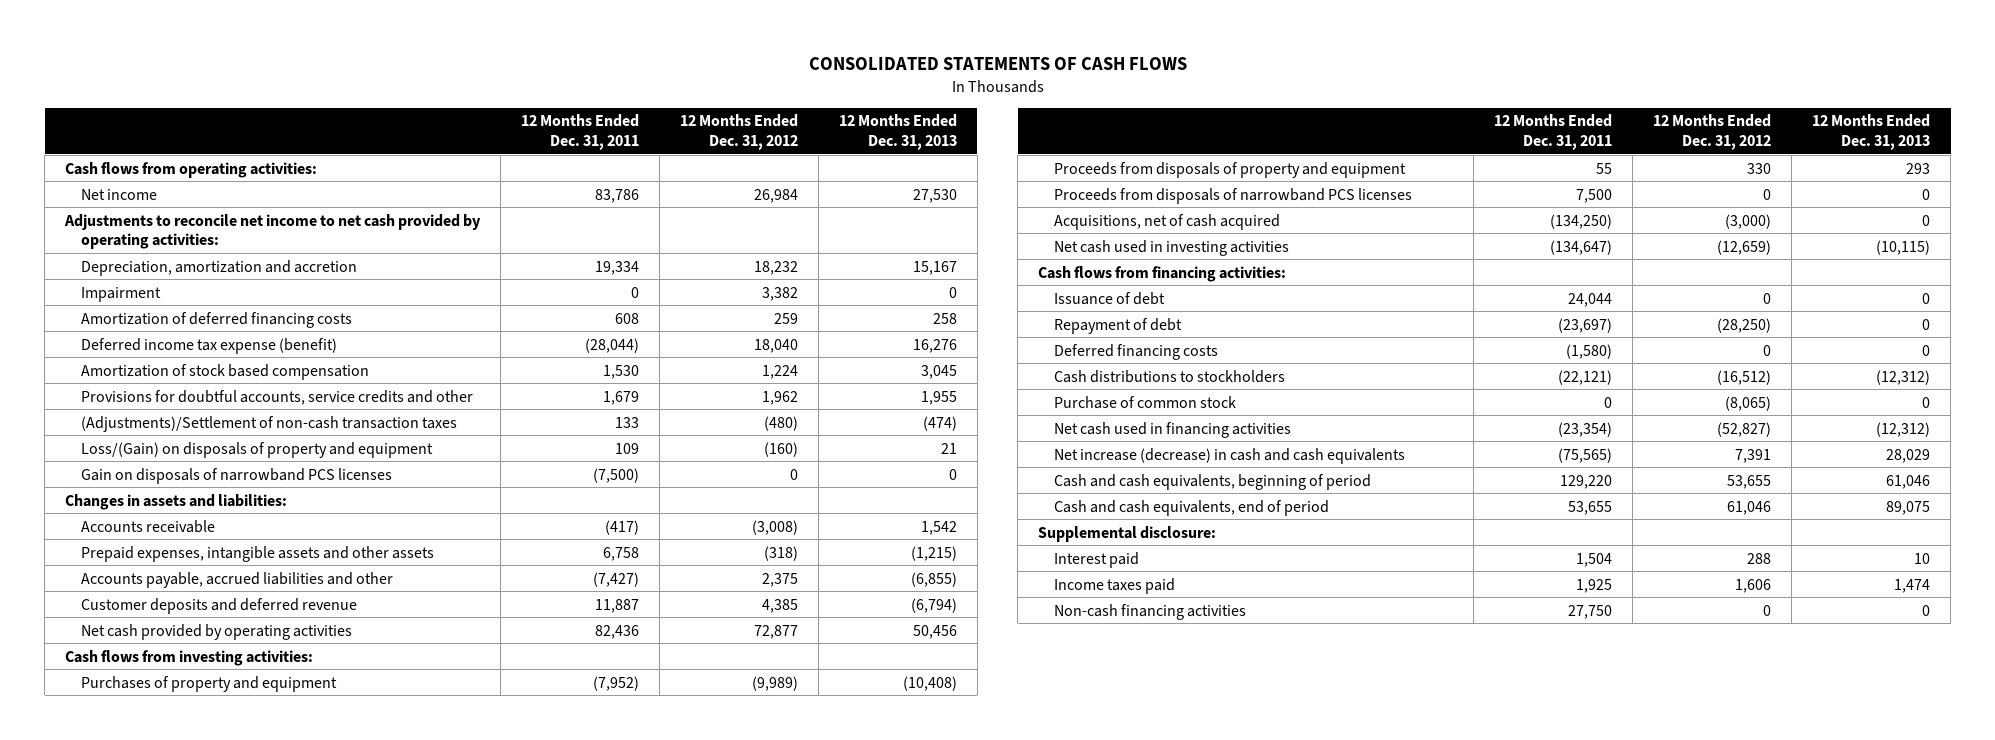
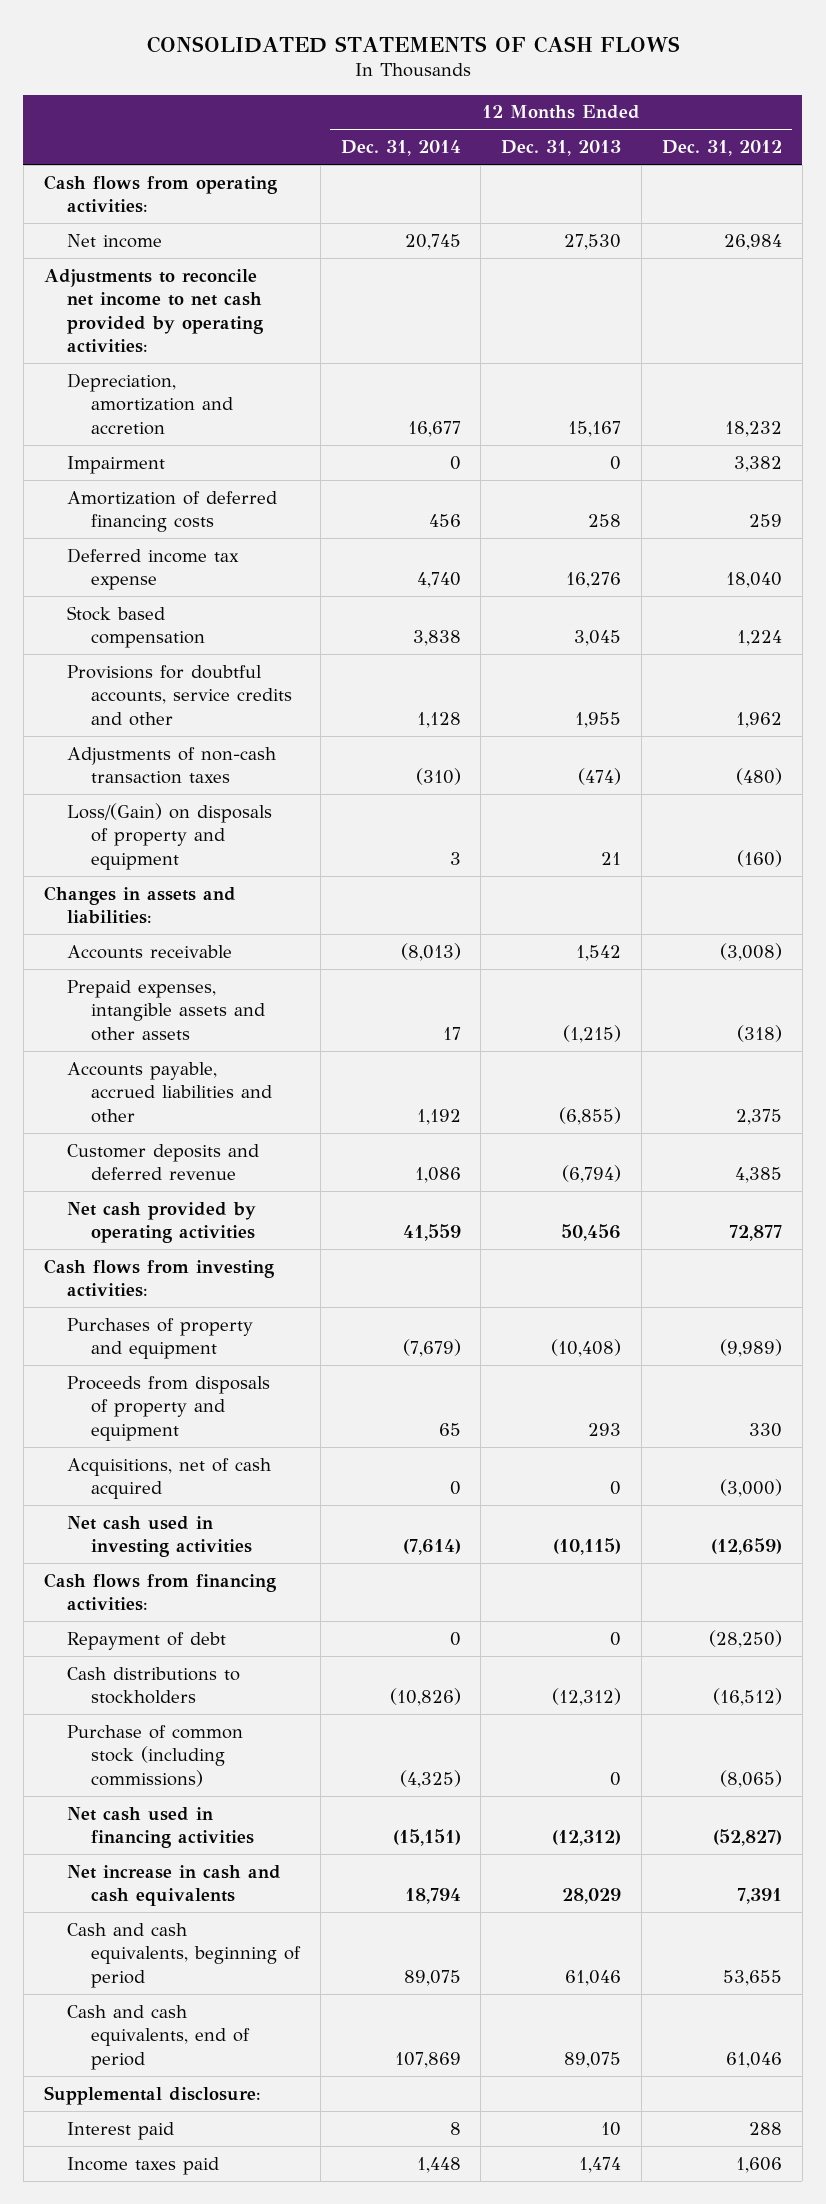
[521,114,640,151] 12 Months Ended Dec. 31, 2011 -> none
none -> [340,140,461,157] Dec. 31, 2014
[80,337,337,354] Deferred income tax expense (benefit) -> [67,547,240,591] Deferred income tax expense
[80,363,369,380] Amortization of stock based compensation -> [67,605,206,649] Stock based compensation
[80,415,457,432] (Adjustments)/Settlement of non-cash transaction taxes -> [67,746,277,785] Adjustments of non-cash transaction taxes
[80,467,392,484] Gain on disposals of narrowband PCS licenses -> none
[1054,187,1413,204] Proceeds from disposals of narrowband PCS licenses -> none
[1054,291,1166,305] Issuance of debt -> none
[1054,343,1219,360] Deferred financing costs -> none
[1054,395,1237,409] Purchase of common stock -> [67,1724,244,1787] Purchase of common stock (including commissions)
[1054,447,1406,464] Net increase (decrease) in cash and cash equivalents -> [67,1864,282,1907] Net increase in cash and cash equivalents
[1054,603,1247,620] Non-cash financing activities -> none

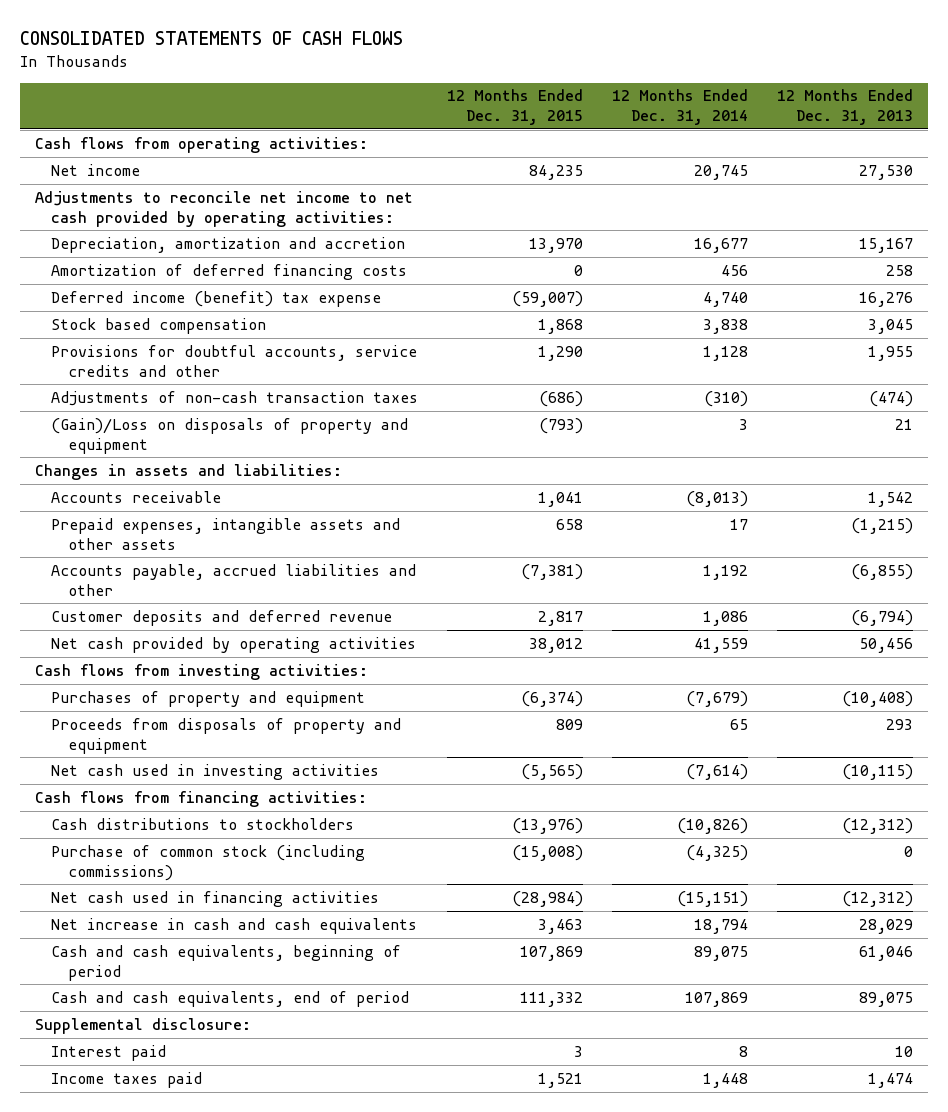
[661,140,782,157] Dec. 31, 2012 -> none
none -> [447,89,584,126] 12 Months Ended Dec. 31, 2015
[67,455,166,474] Impairment -> none
[67,547,240,591] Deferred income tax expense -> [51,290,382,307] Deferred income (benefit) tax expense
[67,802,273,870] Loss/(Gain) on disposals of property and equipment -> [51,417,409,454] (Gain)/Loss on disposals of property and equipment
[67,1457,272,1500] Acquisitions, net of cash acquired -> none
[67,1631,227,1650] Repayment of debt -> none

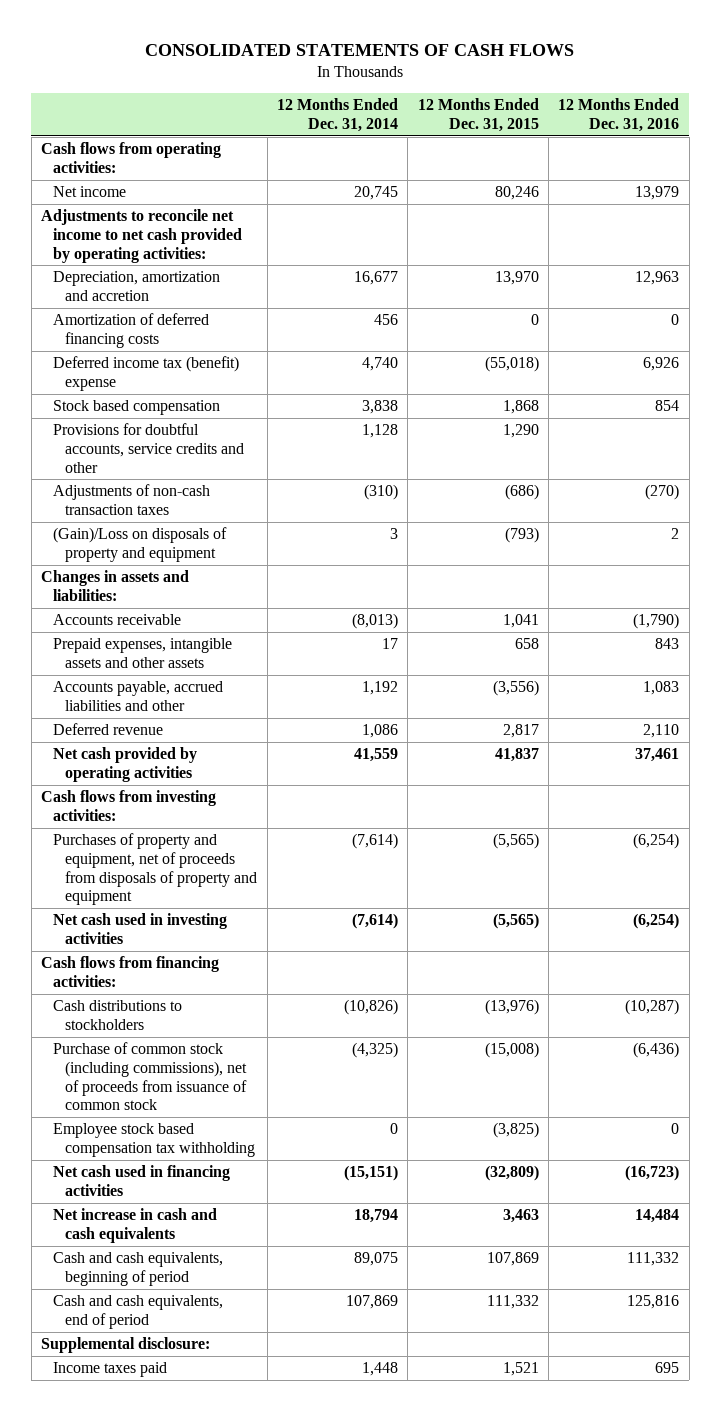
[777,89,914,126] 12 Months Ended Dec. 31, 2013 -> none
none -> [558,98,680,132] 12 Months Ended Dec. 31, 2016
[529,164,584,180] 84,235 -> [494,185,539,200] 80,246
[51,290,382,307] Deferred income (benefit) tax expense -> [53,355,240,391] Deferred income tax (benefit) expense
[512,290,584,307] (59,007) -> [484,355,539,372] (55,018)
[521,563,584,580] (7,381) -> [492,679,539,696] (3,556)
[51,609,393,626] Customer deposits and deferred revenue -> [53,722,164,735] Deferred revenue
[529,637,584,653] 38,012 -> [494,747,539,762] 41,837
[51,717,402,754] Proceeds from disposals of property and equipment -> none
[51,690,366,707] Purchases of property and equipment -> [53,832,258,906] Purchases of property and equipment, net of proceeds from disposals of property and equipment
[521,690,584,707] (6,374) -> [492,832,539,849] (5,565)
[686,690,749,707] (7,679) -> [351,832,398,849] (7,614)
[51,844,366,881] Purchase of common stock (including commissions) -> [53,1041,248,1111] Purchase of common stock (including commissions), net of proceeds from issuance of common stock
none -> [53,1122,256,1157] Employee stock based compensation tax withholding
[512,890,584,907] (28,984) -> [484,1164,539,1181] (32,809)
[51,1044,167,1061] Interest paid -> none

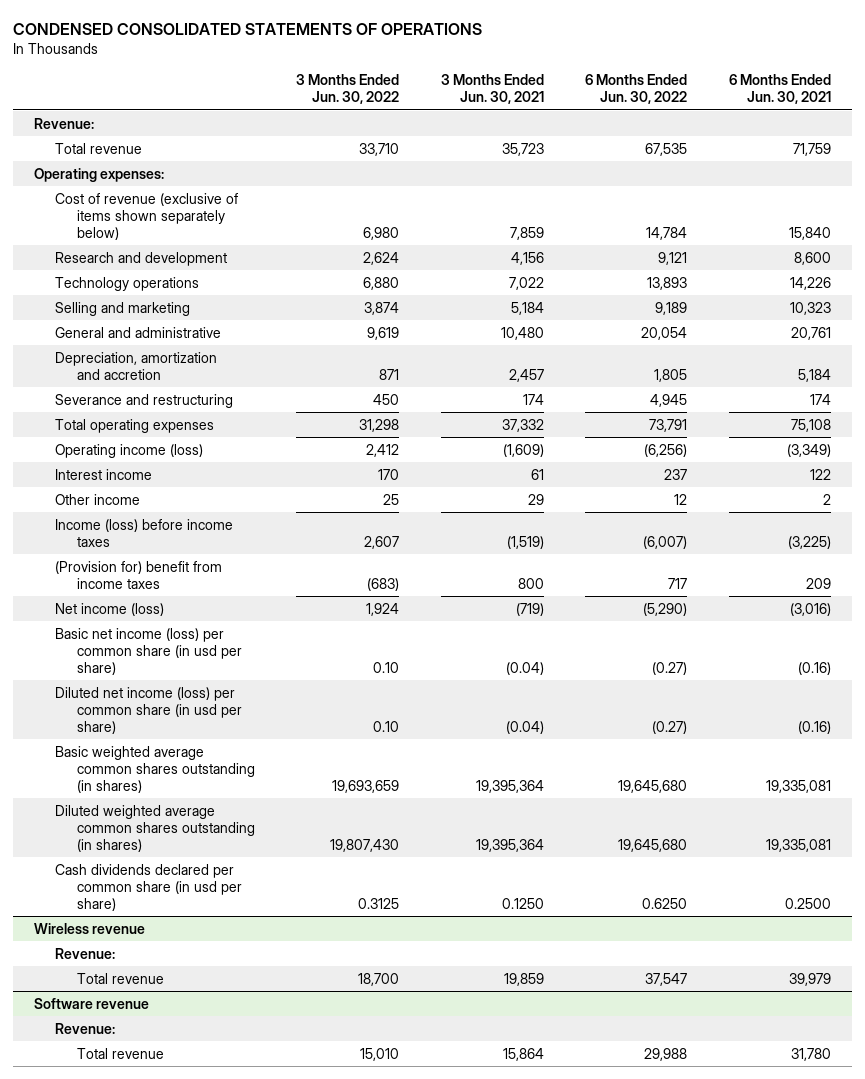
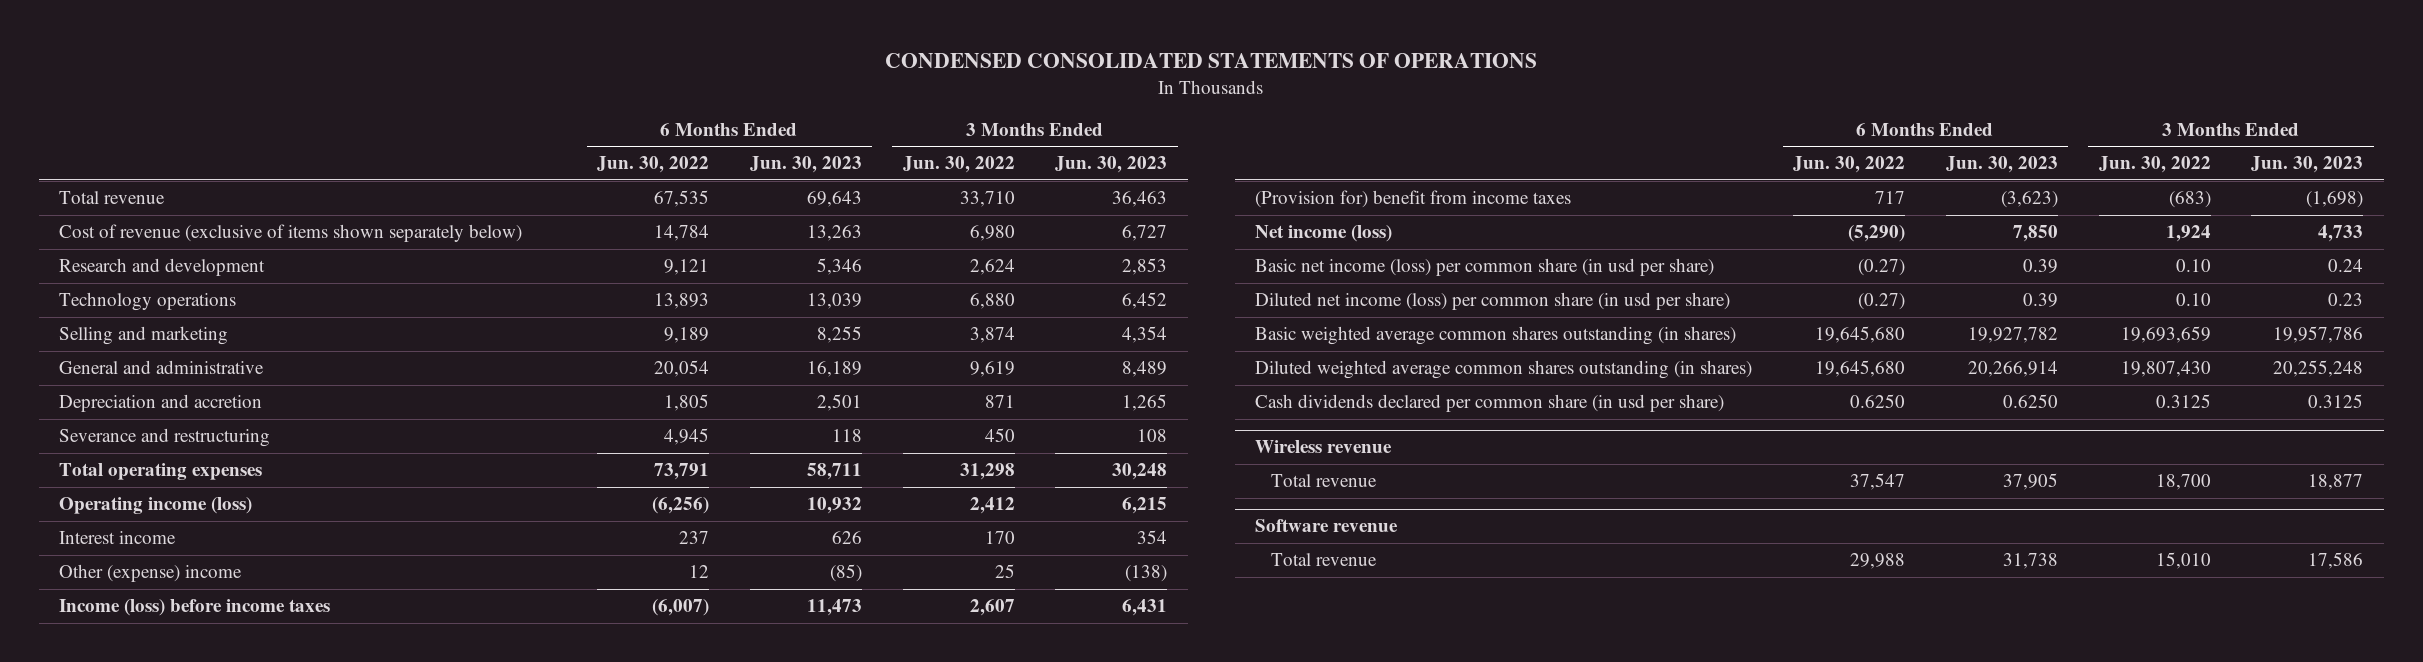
[440,74,544,105] 3 Months Ended Jun. 30, 2021 -> none
[729,74,832,105] 6 Months Ended Jun. 30, 2021 -> none
none -> [749,156,862,174] Jun. 30, 2023
none -> [1055,156,1168,174] Jun. 30, 2023
[33,117,94,129] Revenue: -> none
[33,167,164,182] Operating expenses: -> none
[55,351,218,380] Depreciation, amortization and accretion -> [59,394,263,413] Depreciation and accretion
[55,493,141,505] Other income -> [59,564,243,583] Other (expense) income
[55,947,116,959] Revenue: -> none
[55,1022,116,1034] Revenue: -> none

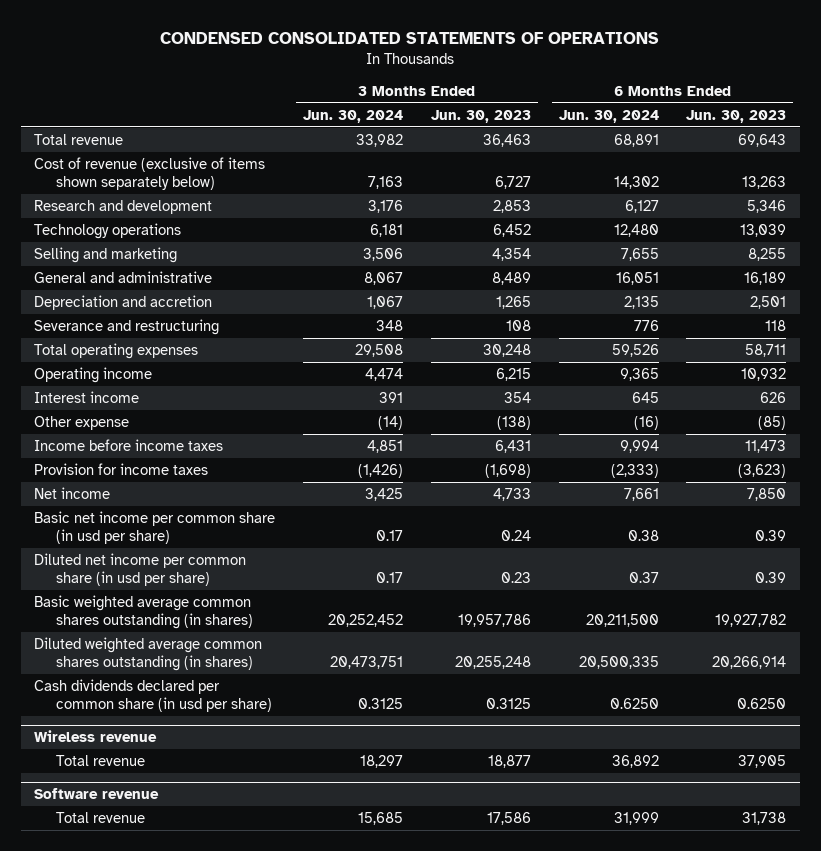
[597,156,710,174] Jun. 30, 2022 -> none
[902,156,1015,174] Jun. 30, 2022 -> none
none -> [303,109,404,123] Jun. 30, 2024
none -> [558,109,659,123] Jun. 30, 2024
[59,497,253,515] Operating income (loss) -> [34,367,153,384] Operating income
[59,564,243,583] Other (expense) income -> [34,416,130,431] Other expense
[59,599,331,617] Income (loss) before income taxes -> [34,439,224,452] Income before income taxes
[1255,190,1572,209] (Provision for) benefit from income taxes -> [34,463,209,476] Provision for income taxes
[1255,225,1393,243] Net income (loss) -> [34,487,111,500] Net income
[1255,258,1715,277] Basic net income (loss) per common share (in usd per share) -> [34,511,276,545] Basic net income per common share (in usd per share)
[1255,292,1731,311] Diluted net income (loss) per common share (in usd per share) -> [34,553,247,587] Diluted net income per common share (in usd per share)

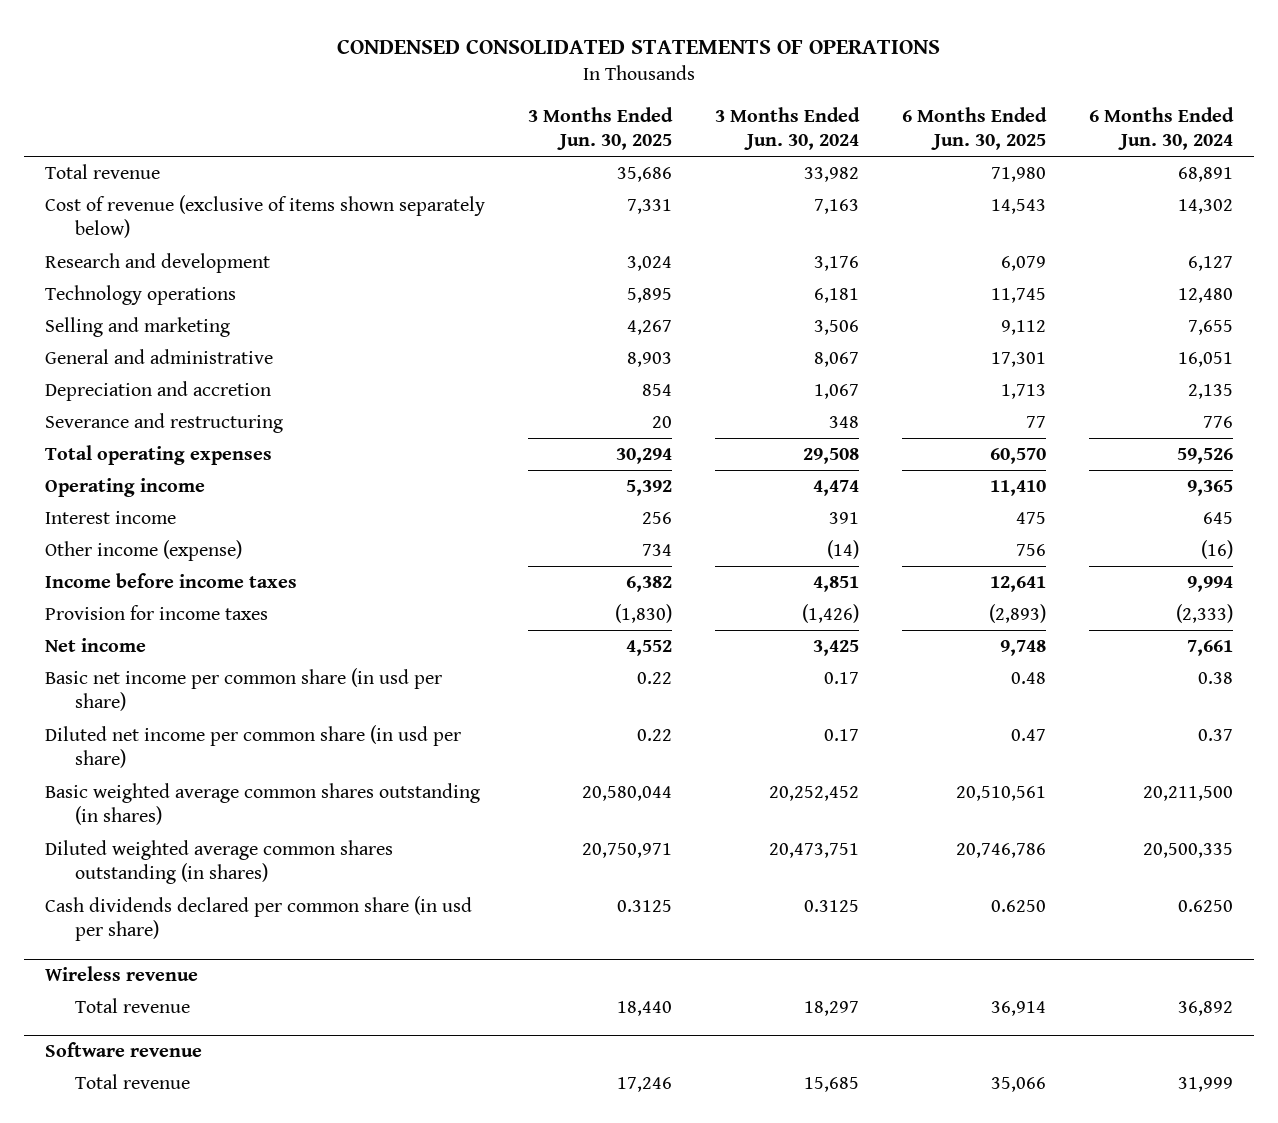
[430,109,531,123] Jun. 30, 2023 -> none
[686,109,787,123] Jun. 30, 2023 -> none
none -> [528,106,674,151] 3 Months Ended Jun. 30, 2025
none -> [901,106,1047,151] 6 Months Ended Jun. 30, 2025
[34,416,130,431] Other expense -> [45,540,243,562] Other income (expense)

